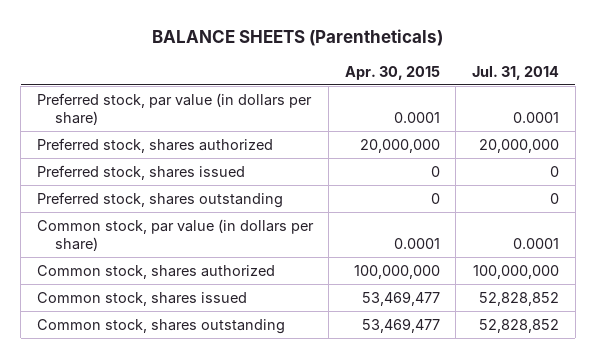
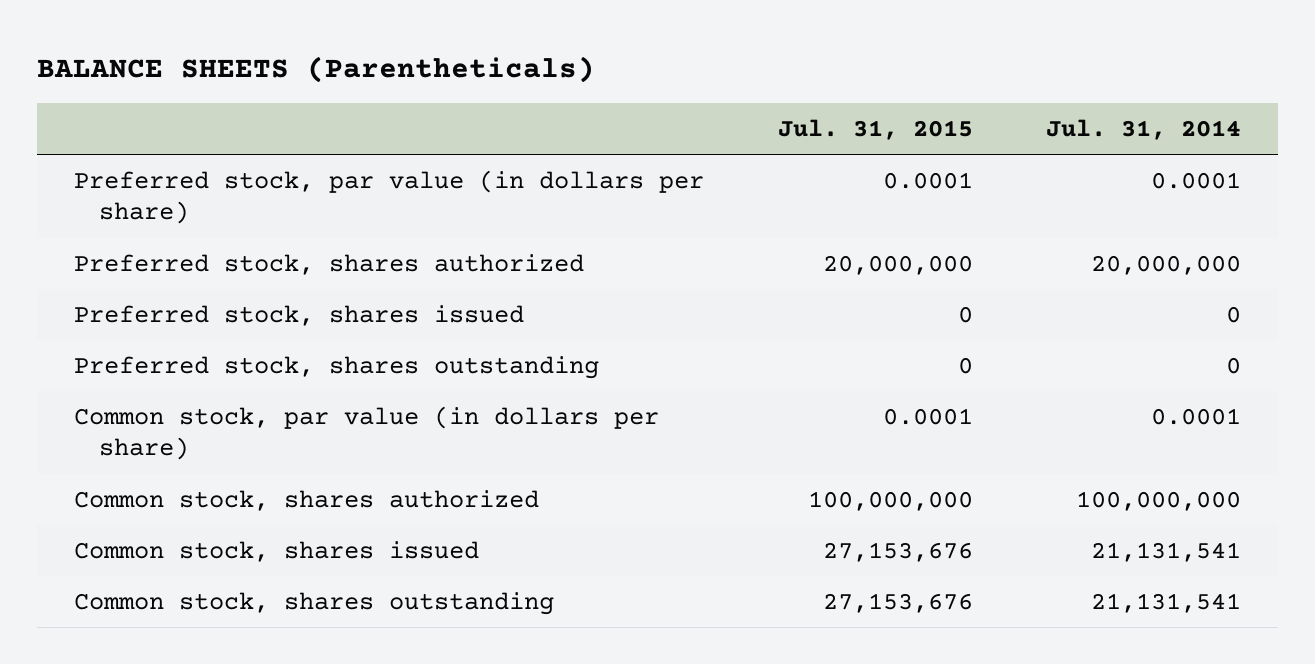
[344,65,440,80] Apr. 30, 2015 -> none
none -> [777,118,973,140] Jul. 31, 2015
[479,291,560,306] 52,828,852 -> [1091,542,1242,563] 21,131,541
[479,318,560,333] 52,828,852 -> [1091,593,1242,614] 21,131,541

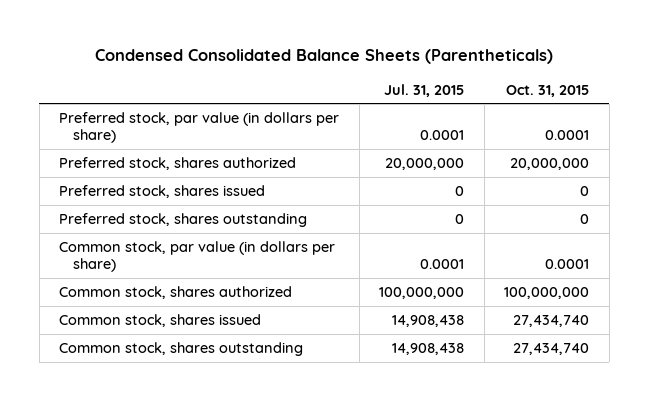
[37,55,596,83] BALANCE SHEETS (Parentheticals) -> [95,49,554,65] Condensed Consolidated Balance Sheets (Parentheticals)
[1046,118,1242,140] Jul. 31, 2014 -> none
none -> [506,84,590,97] Oct. 31, 2015
[822,542,973,563] 27,153,676 -> [392,314,465,327] 14,908,438
[822,593,973,614] 27,153,676 -> [392,342,465,355] 14,908,438

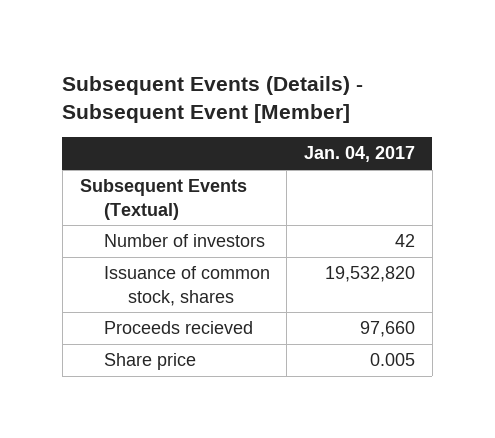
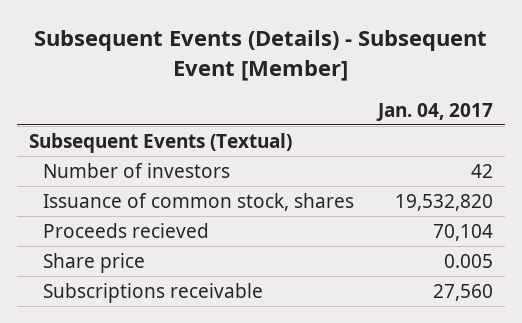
[360,321,416,338] 97,660 -> [433,223,494,241] 70,104
none -> [43,282,264,303] Subscriptions receivable

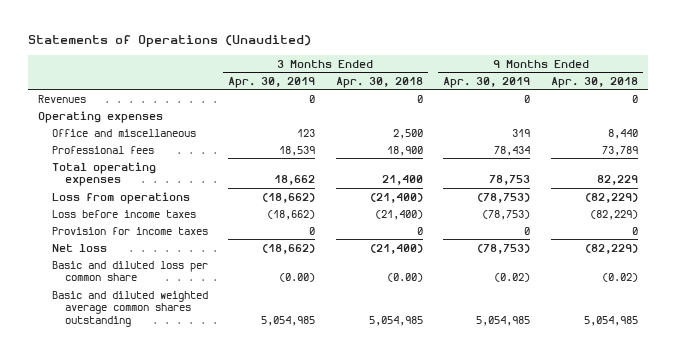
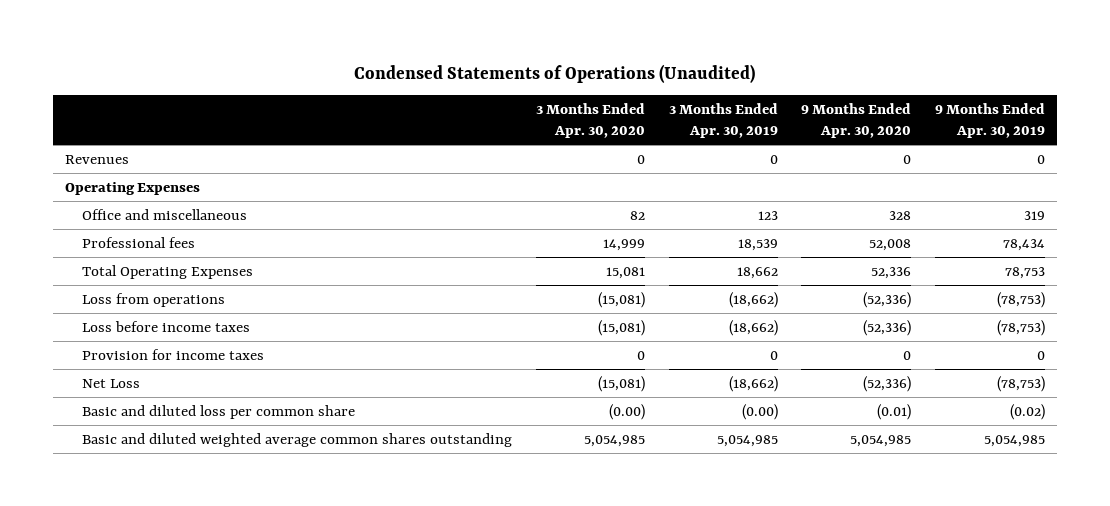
[27,35,311,48] Statements of Operations (Unaudited) -> [353,63,755,83] Condensed Statements of Operations (Unaudited)
[335,76,423,88] Apr. 30, 2018 -> none
[550,76,638,88] Apr. 30, 2018 -> none
none -> [536,103,646,139] 3 Months Ended Apr. 30, 2020
none -> [801,103,912,139] 9 Months Ended Apr. 30, 2020
[38,110,164,123] Operating expenses -> [64,181,200,195] Operating Expenses
[51,161,156,187] Total operating expenses -> [82,264,254,279] Total Operating Expenses
[51,243,107,252] Net loss -> [82,378,141,388] Net Loss

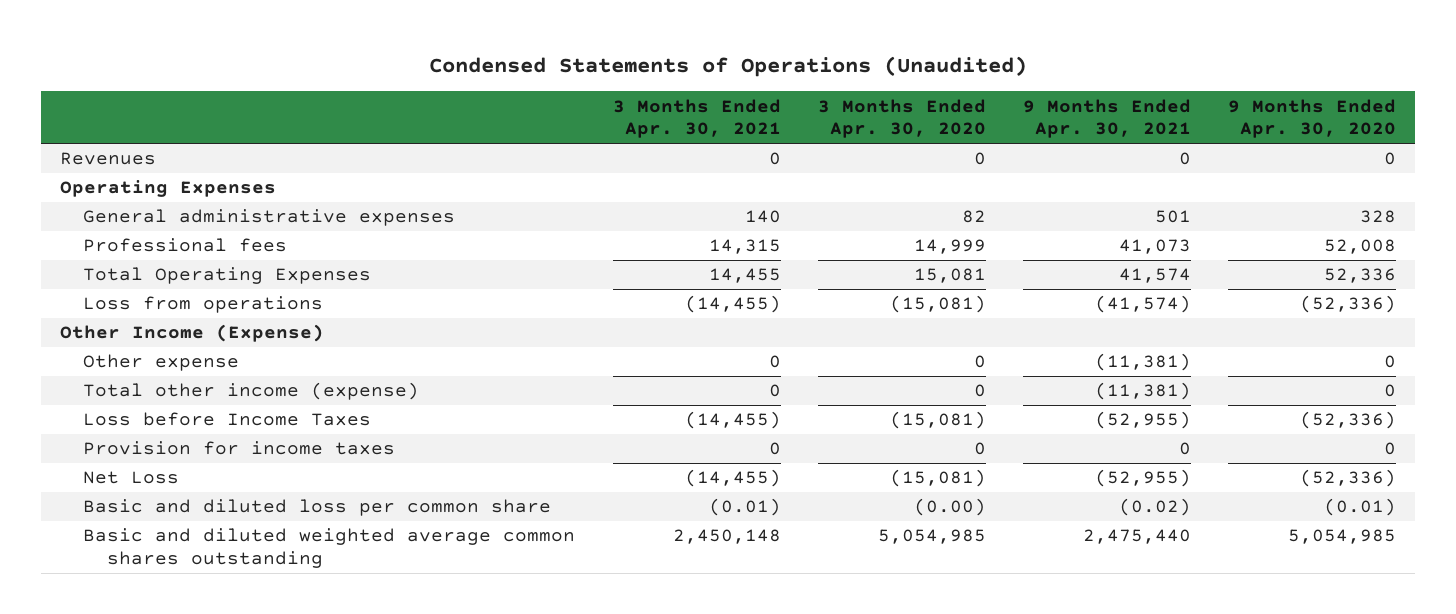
[668,103,778,139] 3 Months Ended Apr. 30, 2019 -> none
[935,103,1046,139] 9 Months Ended Apr. 30, 2019 -> none
none -> [612,98,781,139] 3 Months Ended Apr. 30, 2021
none -> [1023,98,1192,139] 9 Months Ended Apr. 30, 2021
[82,208,248,220] Office and miscellaneous -> [83,209,456,227] General administrative expenses
none -> [59,324,324,343] Other Income (Expense)
none -> [83,354,240,372] Other expense
none -> [83,382,420,401] Total other income (expense)
[82,320,251,332] Loss before income taxes -> [83,412,372,427] Loss before Income Taxes

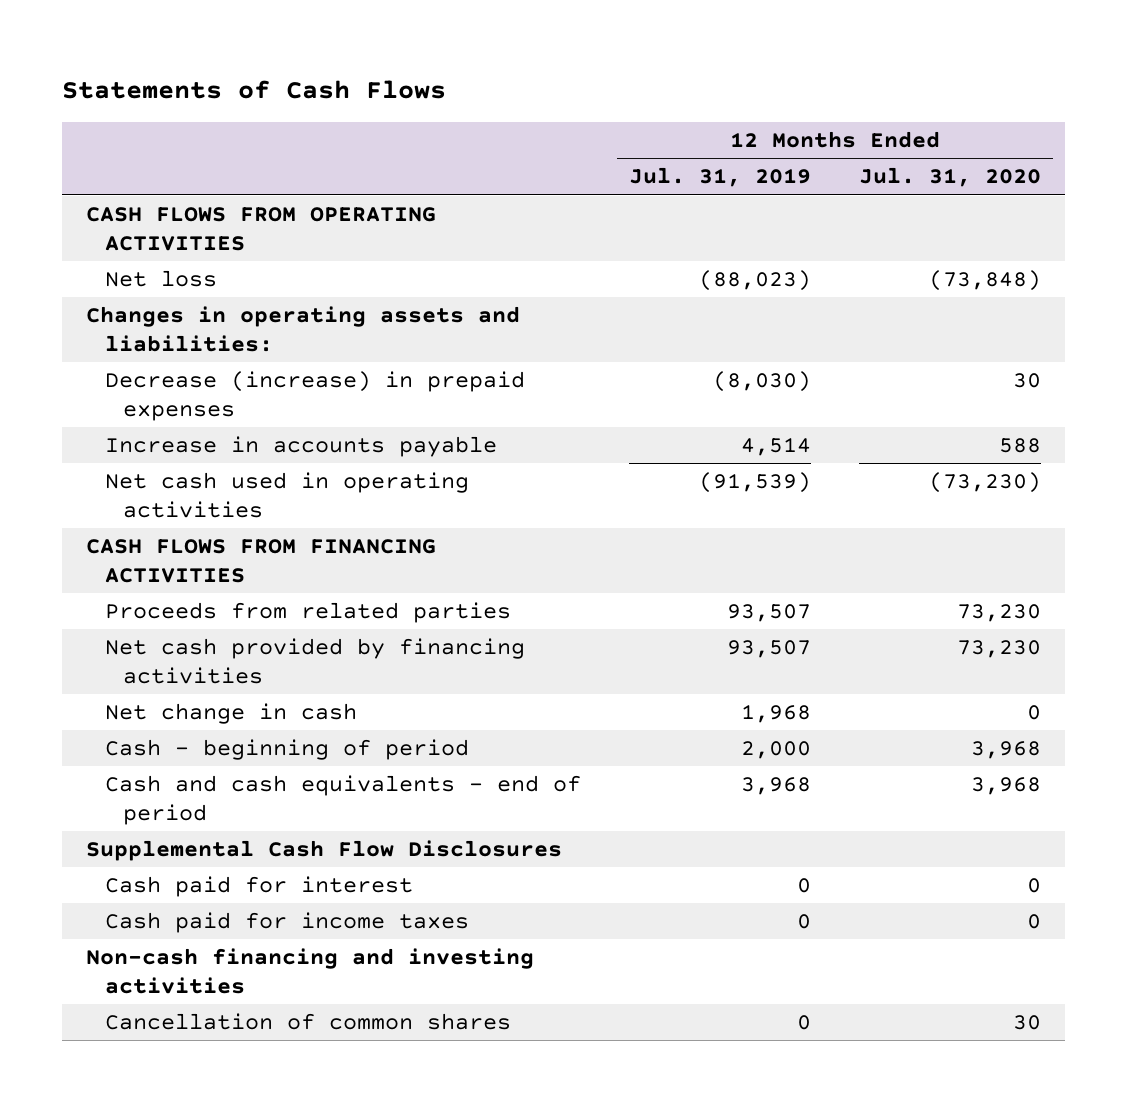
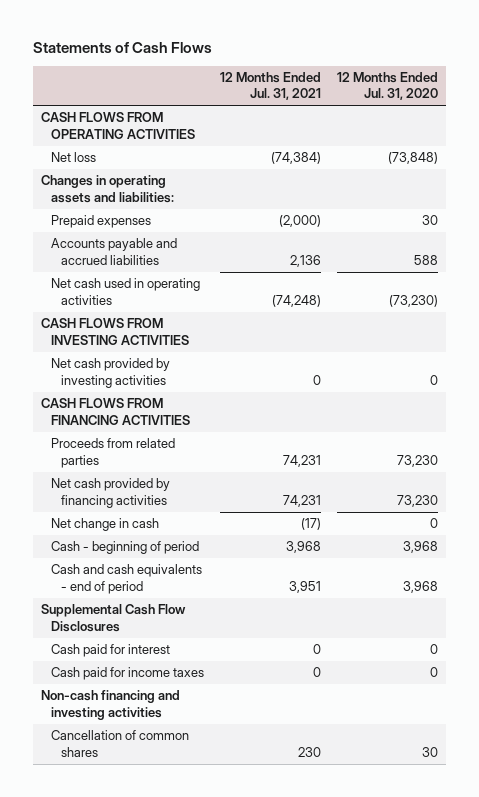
[628,167,811,188] Jul. 31, 2019 -> none
none -> [220,72,322,101] 12 Months Ended Jul. 31, 2021
[104,371,525,422] Decrease (increase) in prepaid expenses -> [51,215,152,229] Prepaid expenses
[104,436,497,458] Increase in accounts payable -> [51,238,178,265] Accounts payable and accrued liabilities
none -> [40,318,190,345] CASH FLOWS FROM INVESTING ACTIVITIES
none -> [51,358,171,388] Net cash provided by investing activities

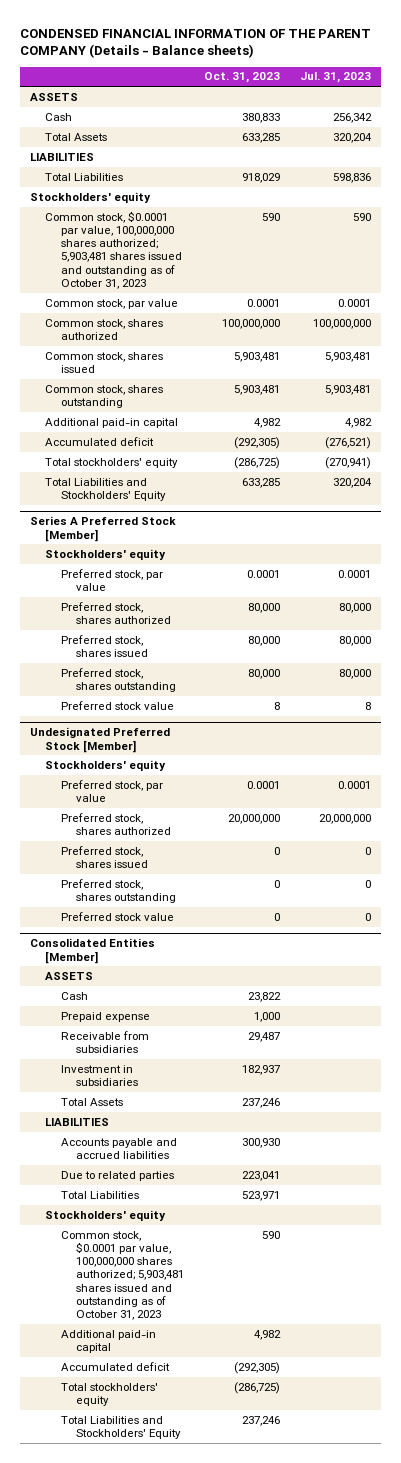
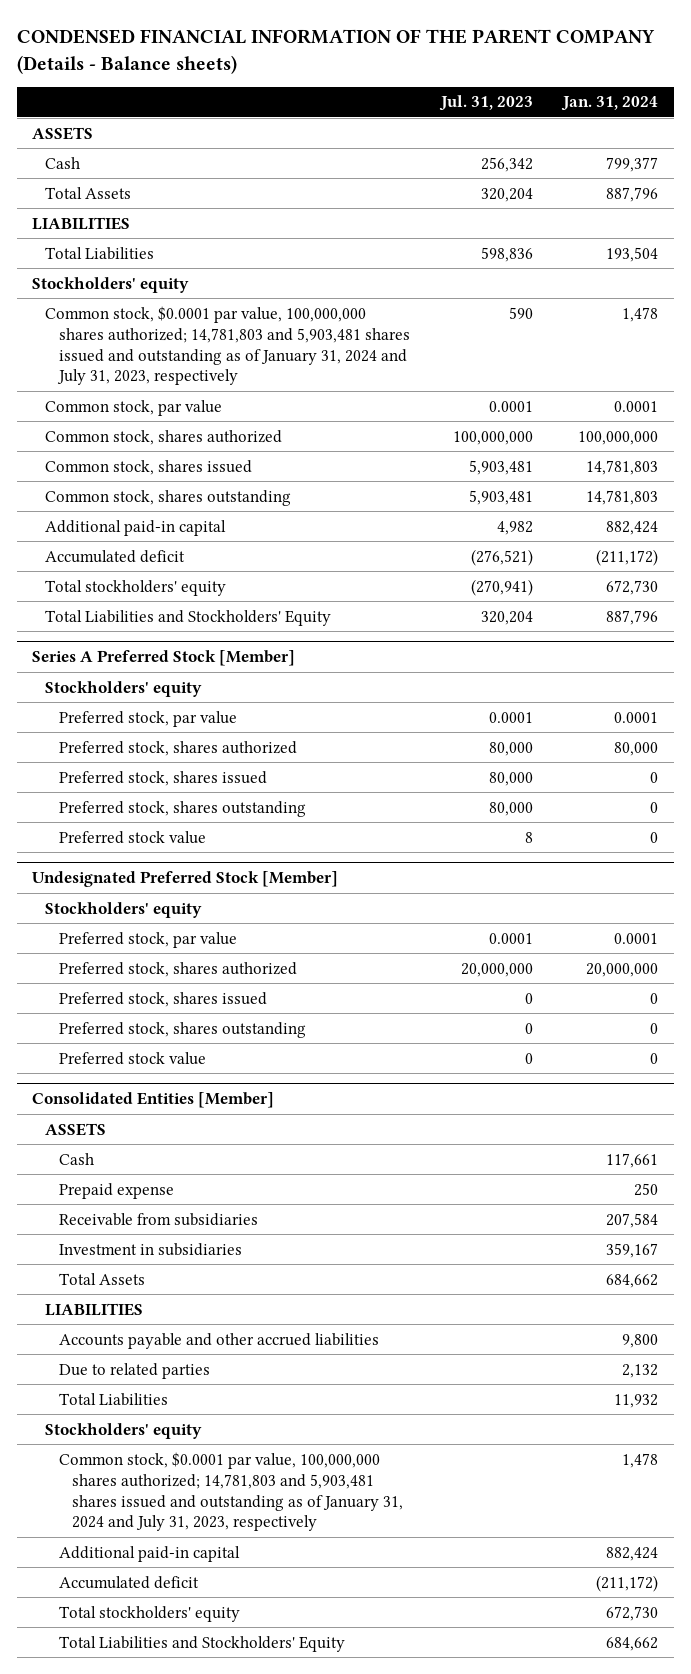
[204,72,281,84] Oct. 31, 2023 -> none
none -> [561,96,659,112] Jan. 31, 2024
[45,210,182,289] Common stock, $0.0001 par value, 100,000,000 shares authorized; 5,903,481 shares issued and outstanding as of October 31, 2023 -> [45,305,410,386] Common stock, $0.0001 par value, 100,000,000 shares authorized; 14,781,803 and 5,903,481 shares issued and outstanding as of January 31, 2024 and July 31, 2023, respectively
[60,1137,177,1160] Accounts payable and accrued liabilities -> [58,1332,379,1349] Accounts payable and other accrued liabilities
[60,1230,185,1320] Common stock, $0.0001 par value, 100,000,000 shares authorized; 5,903,481 shares issued and outstanding as of October 31, 2023 -> [58,1451,404,1532] Common stock, $0.0001 par value, 100,000,000 shares authorized; 14,781,803 and 5,903,481 shares issued and outstanding as of January 31, 2024 and July 31, 2023, respectively

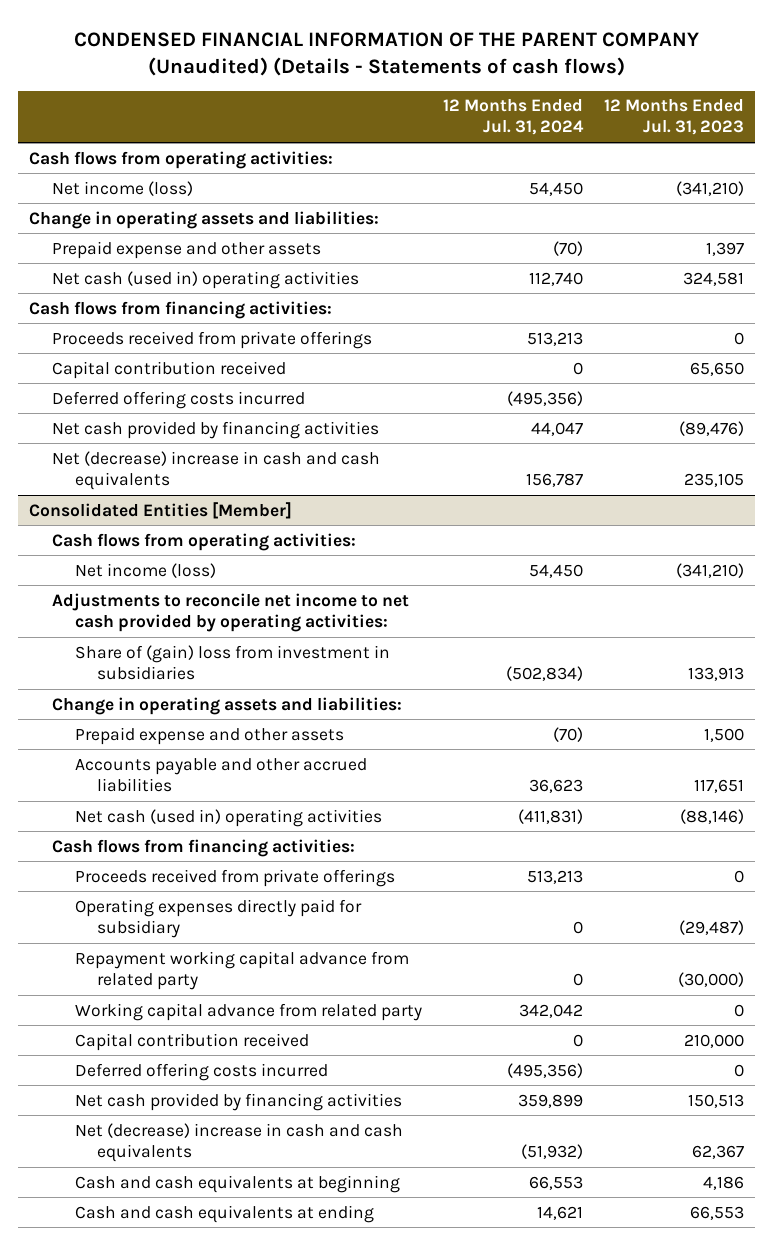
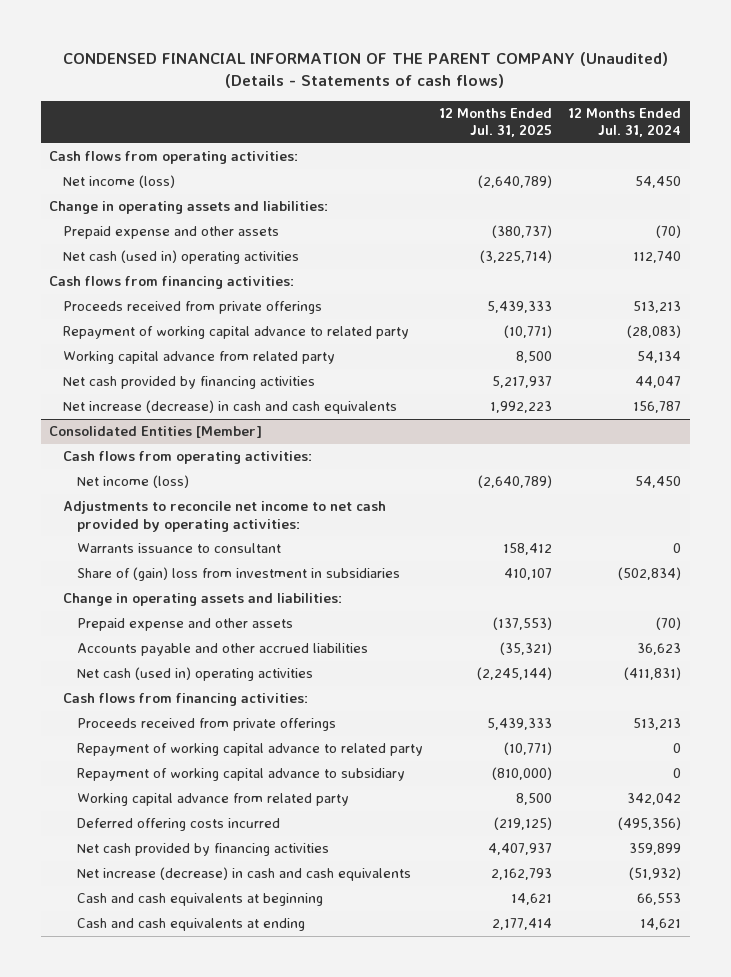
[604,99,745,136] 12 Months Ended Jul. 31, 2023 -> none
none -> [439,108,553,138] 12 Months Ended Jul. 31, 2025
[51,360,286,379] Capital contribution received -> none
[51,390,305,409] Deferred offering costs incurred -> none
none -> [63,326,410,340] Repayment of working capital advance to related party
none -> [63,351,336,365] Working capital advance from related party
[51,450,380,490] Net (decrease) increase in cash and cash equivalents -> [63,400,398,415] Net increase (decrease) in cash and cash equivalents
none -> [76,543,281,554] Warrants issuance to consultant
[74,898,362,938] Operating expenses directly paid for subsidiary -> none
[74,950,409,990] Repayment working capital advance from related party -> [76,743,423,757] Repayment of working capital advance to related party
none -> [76,768,405,782] Repayment of working capital advance to subsidiary
[74,1032,309,1051] Capital contribution received -> none
[74,1122,403,1162] Net (decrease) increase in cash and cash equivalents -> [76,867,411,882] Net increase (decrease) in cash and cash equivalents

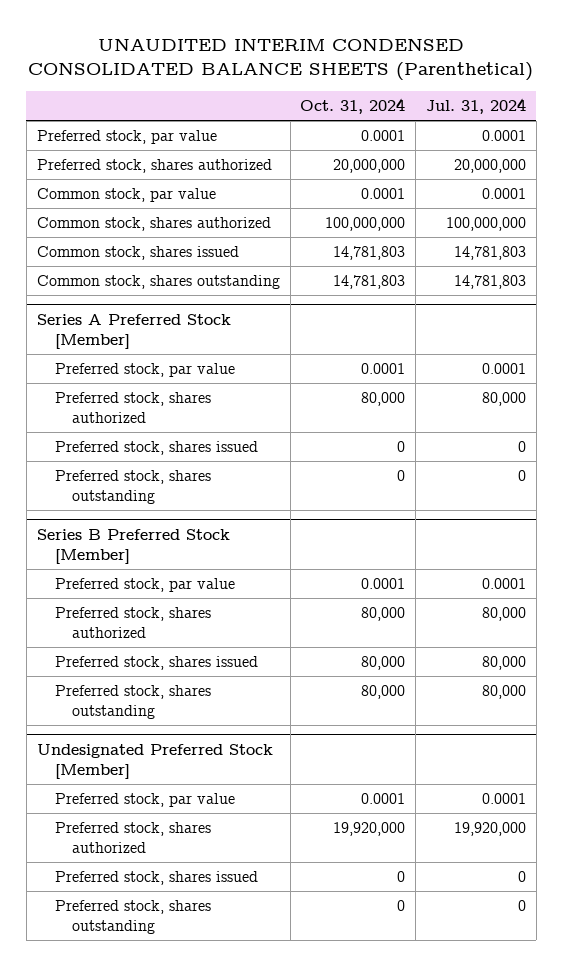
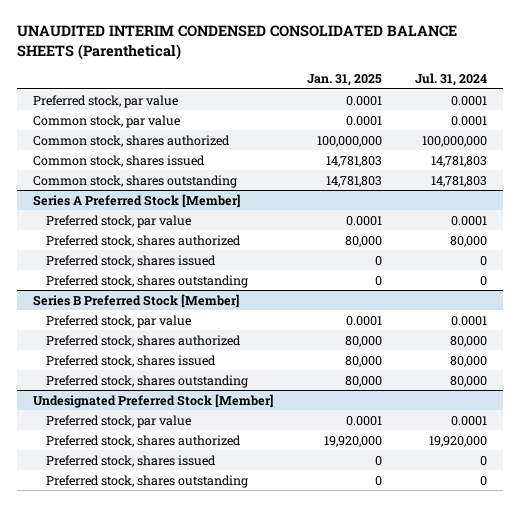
[300,98,406,115] Oct. 31, 2024 -> none
none -> [306,74,382,87] Jan. 31, 2025
[36,159,272,174] Preferred stock, shares authorized -> none

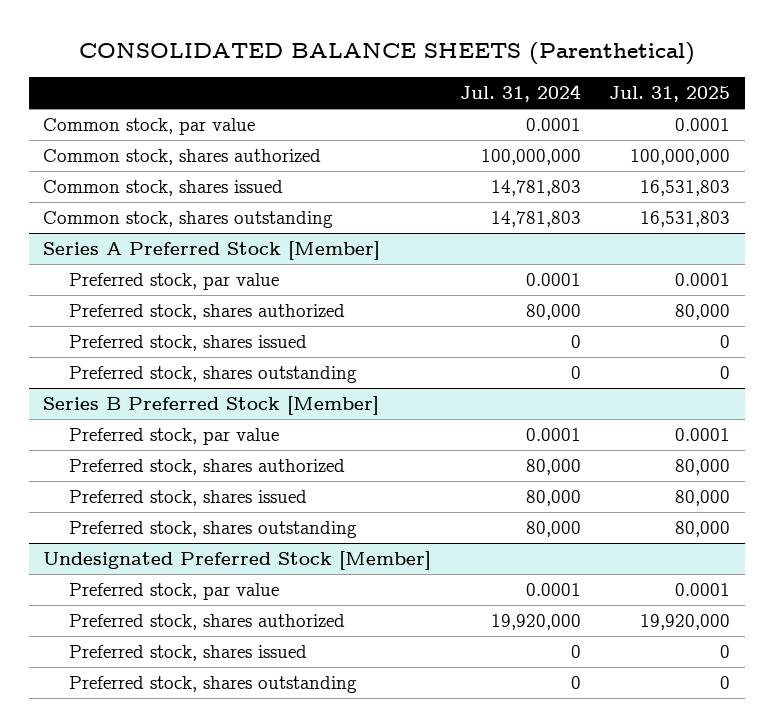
[16,25,457,61] UNAUDITED INTERIM CONDENSED CONSOLIDATED BALANCE SHEETS (Parenthetical) -> [78,42,695,66] CONSOLIDATED BALANCE SHEETS (Parenthetical)
[306,74,382,87] Jan. 31, 2025 -> none
none -> [609,86,731,103] Jul. 31, 2025
[33,94,179,108] Preferred stock, par value -> none

